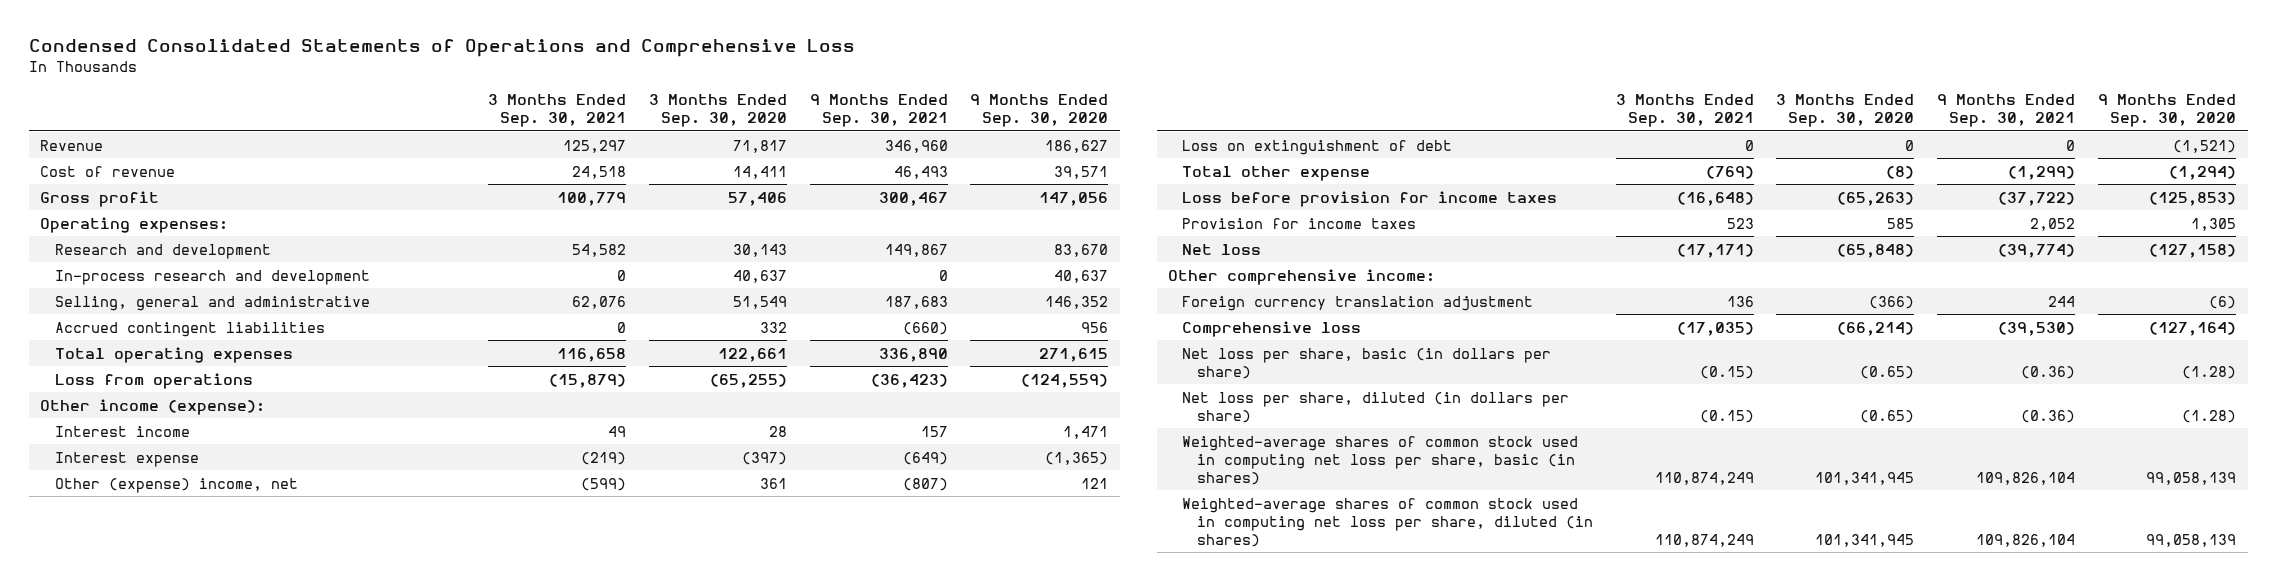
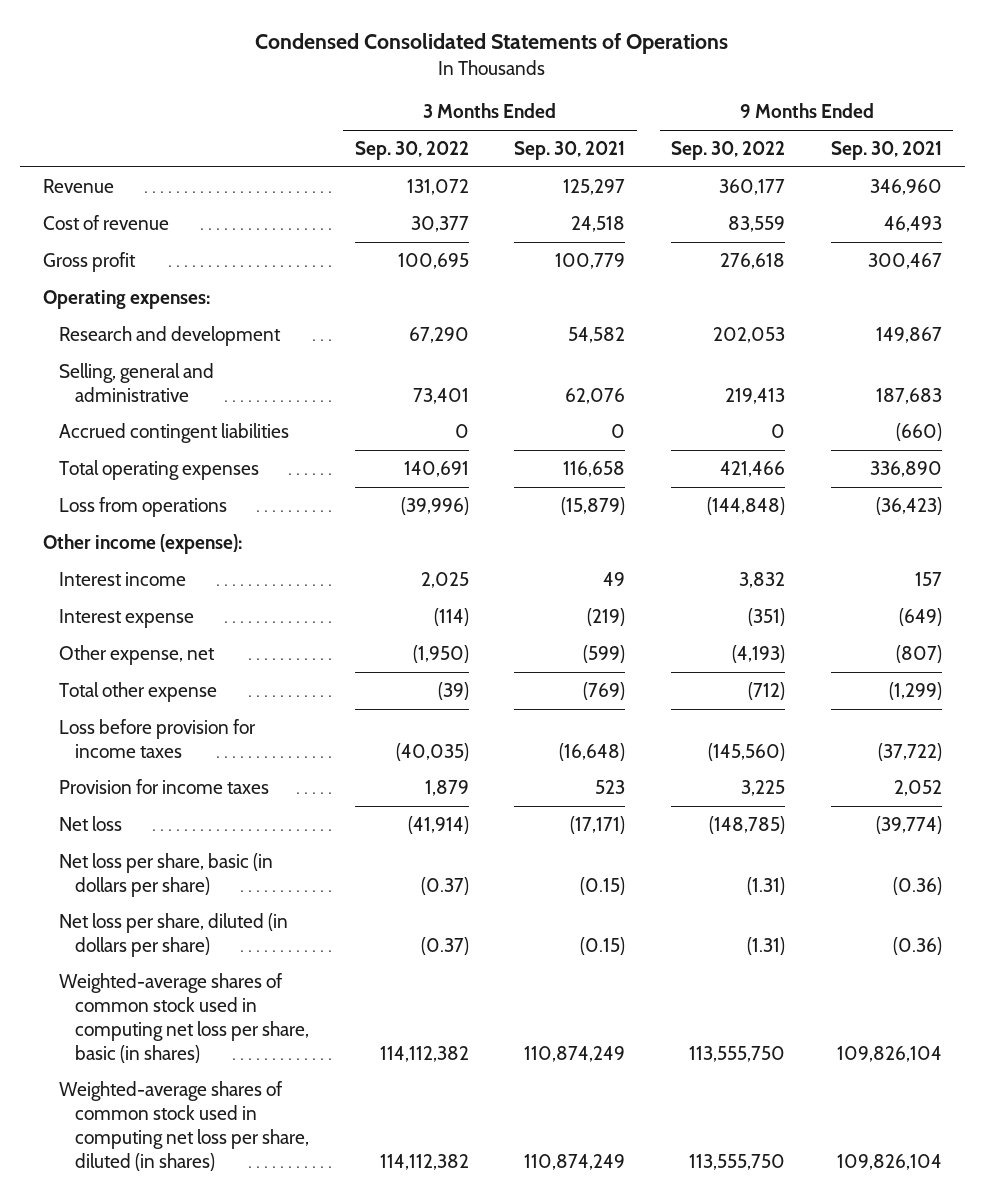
[28,38,855,57] Condensed Consolidated Statements of Operations and Comprehensive Loss -> [255,33,729,55] Condensed Consolidated Statements of Operations
[648,93,787,127] 3 Months Ended Sep. 30, 2020 -> none
[970,93,1109,127] 9 Months Ended Sep. 30, 2020 -> none
none -> [354,140,469,160] Sep. 30, 2022
none -> [671,140,786,160] Sep. 30, 2022
[54,269,370,285] In-process research and development -> none
[1182,139,1453,155] Loss on extinguishment of debt -> none
[54,477,298,493] Other (expense) income, net -> [58,644,215,665] Other expense, net
[1168,268,1436,285] Other comprehensive income: -> none
[1182,295,1534,311] Foreign currency translation adjustment -> none
[1182,320,1362,337] Comprehensive loss -> none

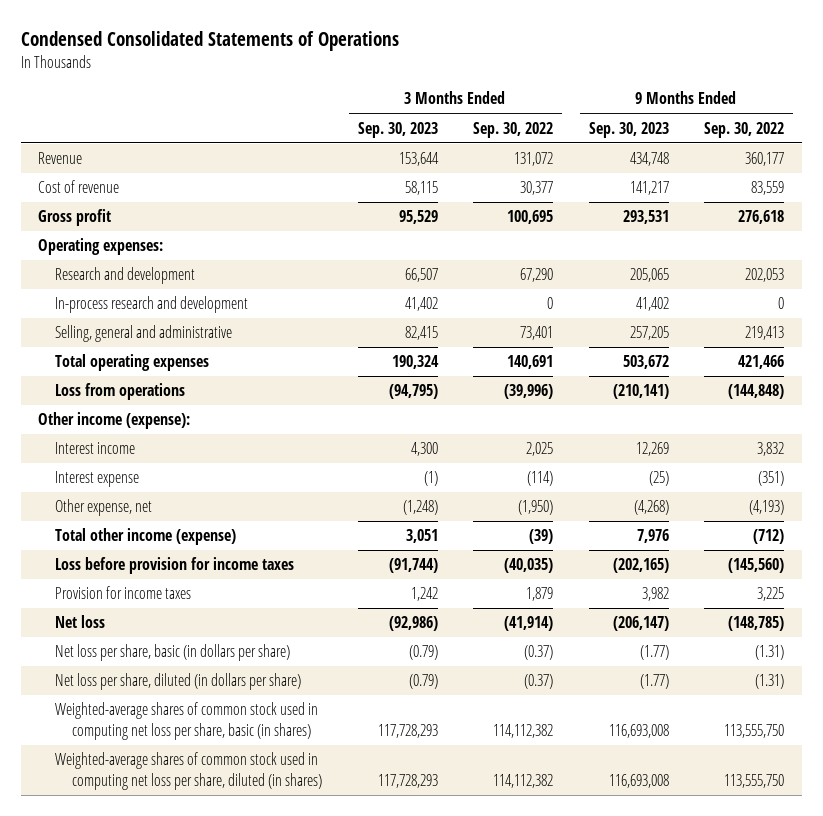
[514,140,626,160] Sep. 30, 2021 -> none
[830,140,942,160] Sep. 30, 2021 -> none
none -> [357,121,438,138] Sep. 30, 2023
none -> [588,121,669,138] Sep. 30, 2023
none -> [55,296,249,314] In-process research and development
[58,422,289,443] Accrued contingent liabilities -> none
[58,681,217,702] Total other expense -> [55,528,237,546] Total other income (expense)

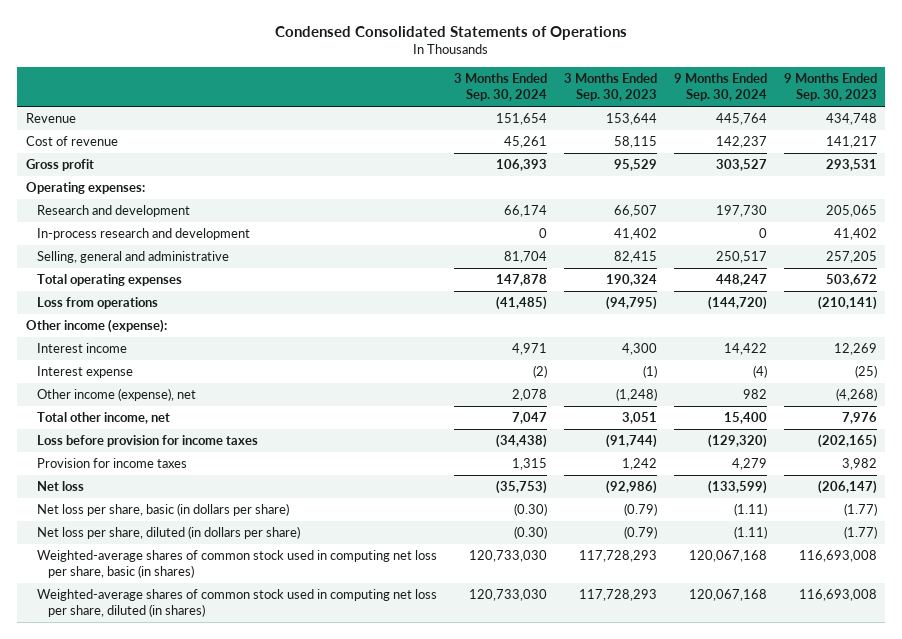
[473,121,554,138] Sep. 30, 2022 -> none
[704,121,785,138] Sep. 30, 2022 -> none
none -> [453,72,547,102] 3 Months Ended Sep. 30, 2024
none -> [673,72,767,102] 9 Months Ended Sep. 30, 2024
[55,499,153,517] Other expense, net -> [36,387,196,401] Other income (expense), net
[55,528,237,546] Total other income (expense) -> [36,411,170,424] Total other income, net

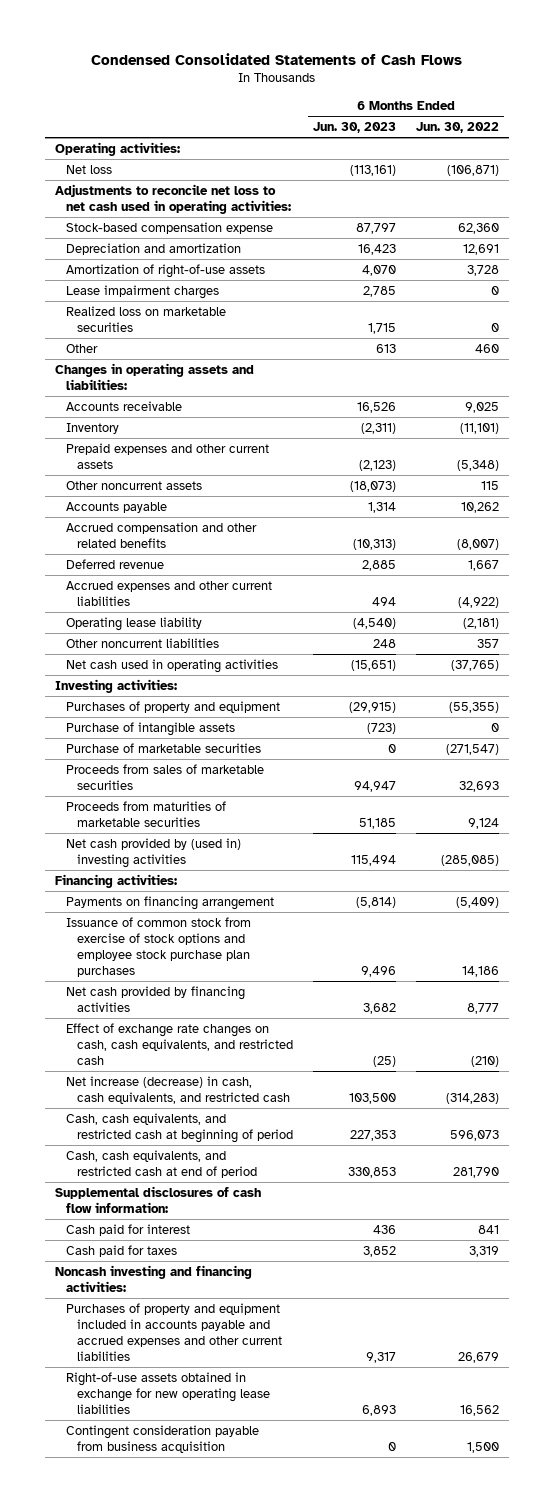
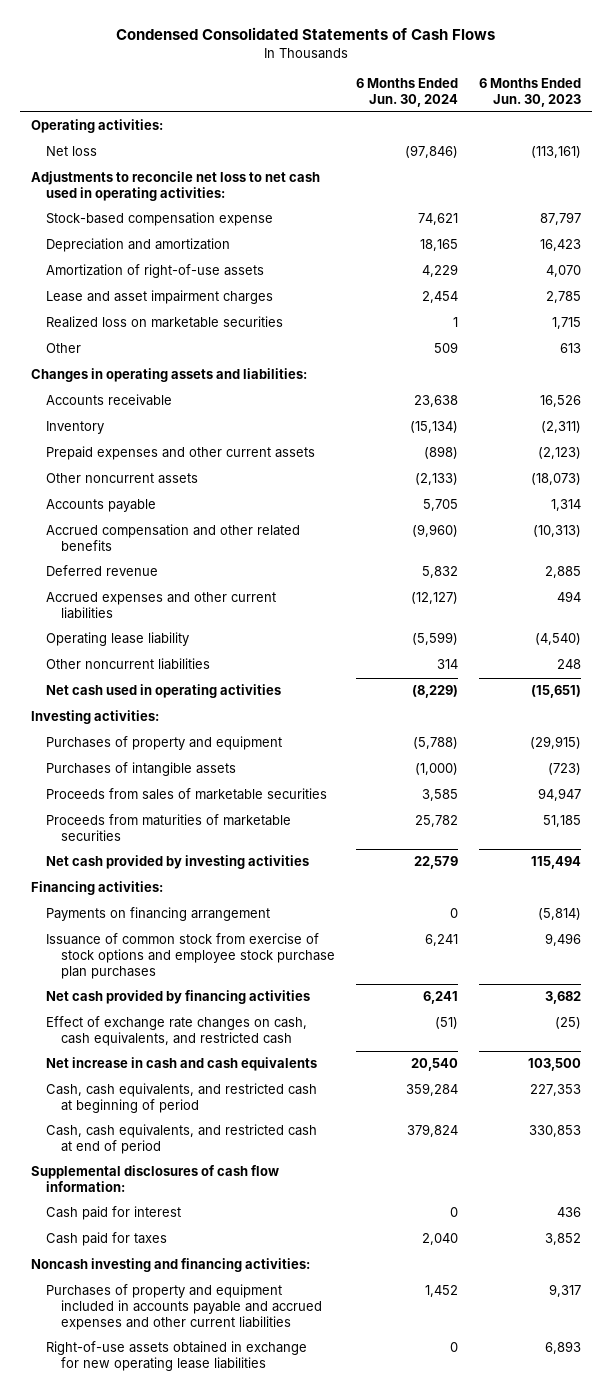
[416,122,500,134] Jun. 30, 2022 -> none
none -> [356,77,459,107] 6 Months Ended Jun. 30, 2024
[65,284,219,299] Lease impairment charges -> [45,290,273,305] Lease and asset impairment charges
[65,742,261,753] Purchase of marketable securities -> none
[65,721,235,736] Purchase of intangible assets -> [45,762,236,777] Purchases of intangible assets
[65,837,241,869] Net cash provided by (used in) investing activities -> [45,855,309,870] Net cash provided by investing activities
[65,1075,291,1105] Net increase (decrease) in cash, cash equivalents, and restricted cash -> [45,1057,317,1072] Net increase in cash and cash equivalents
[65,1424,259,1454] Contingent consideration payable from business acquisition -> none

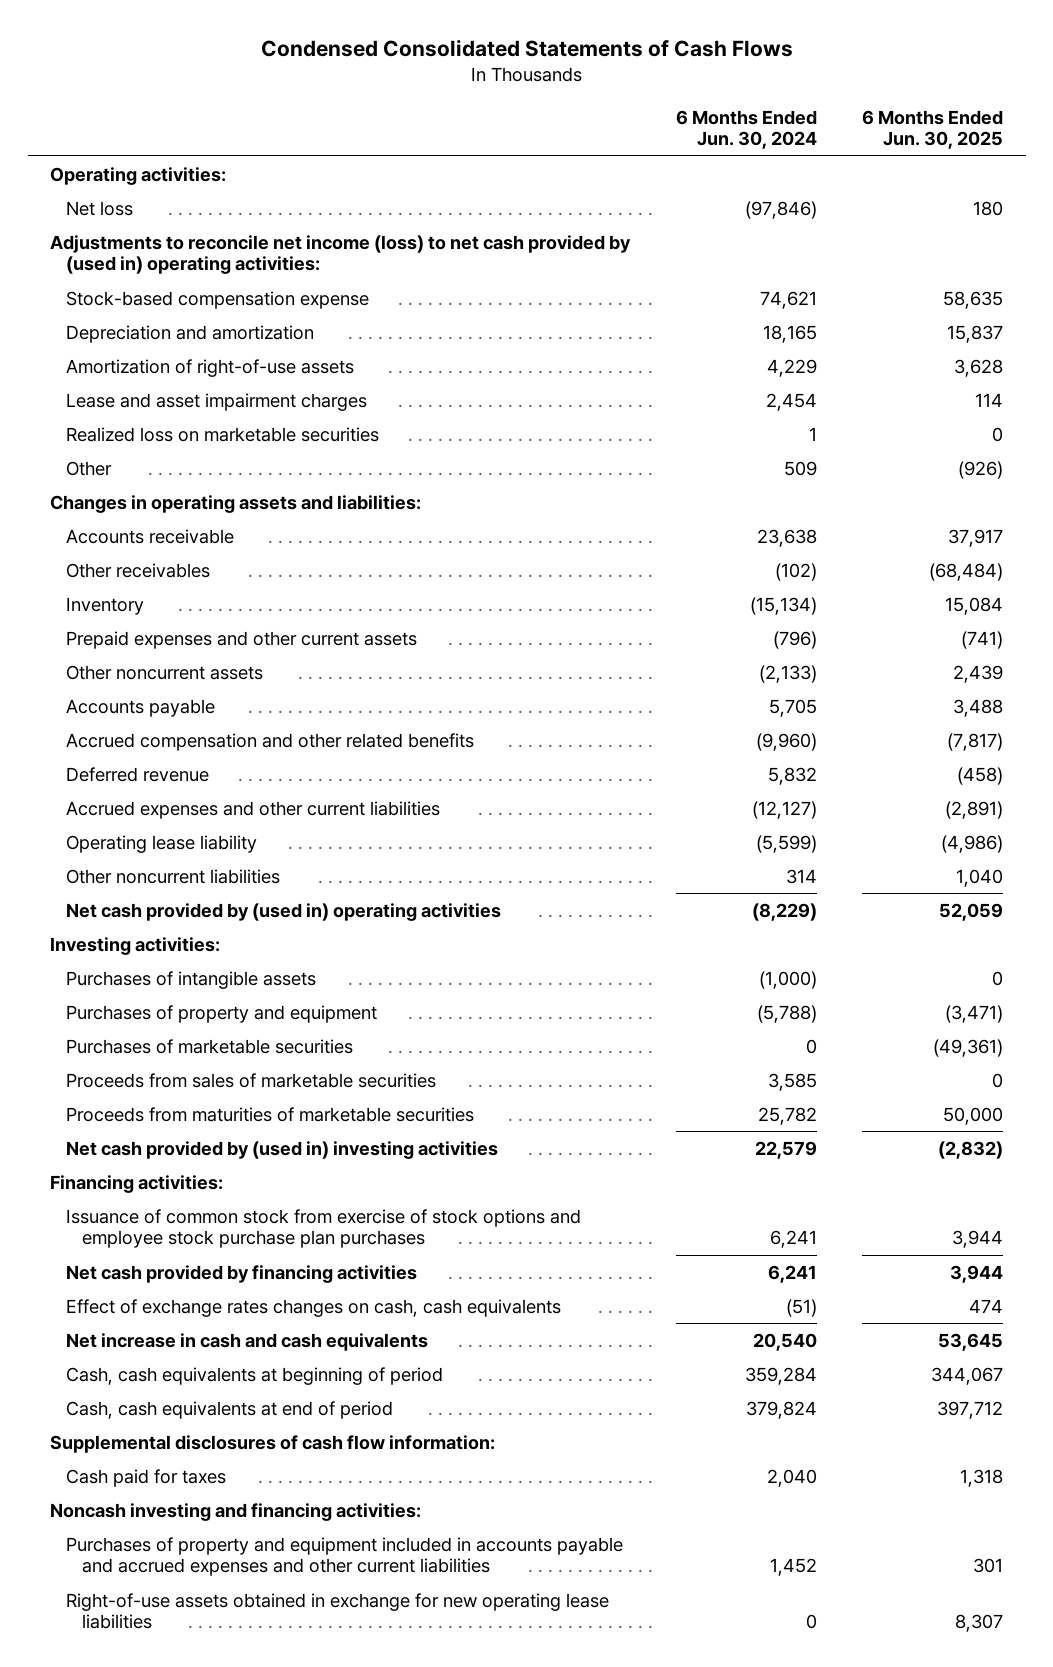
[479,77,582,107] 6 Months Ended Jun. 30, 2023 -> none
none -> [862,109,1004,150] 6 Months Ended Jun. 30, 2025
[31,171,321,202] Adjustments to reconcile net loss to net cash used in operating activities: -> [50,234,632,275] Adjustments to reconcile net income (loss) to net cash provided by (used in) operating activities:
none -> [66,562,211,578] Other receivables
[424,446,459,460] (898) -> [772,630,817,649] (796)
[45,684,281,699] Net cash used in operating activities -> [66,902,502,921] Net cash provided by (used in) operating activities
[45,736,282,751] Purchases of property and equipment -> [66,1004,378,1023] Purchases of property and equipment
none -> [66,1038,354,1054] Purchases of marketable securities
[45,855,309,870] Net cash provided by investing activities -> [66,1140,499,1159] Net cash provided by (used in) investing activities
[45,907,270,922] Payments on financing arrangement -> none
[45,1016,307,1047] Effect of exchange rate changes on cash, cash equivalents, and restricted cash -> [66,1298,562,1317] Effect of exchange rates changes on cash, cash equivalents
[45,1083,317,1114] Cash, cash equivalents, and restricted cash at beginning of period -> [66,1366,444,1385] Cash, cash equivalents at beginning of period
[45,1124,317,1155] Cash, cash equivalents, and restricted cash at end of period -> [66,1400,394,1419] Cash, cash equivalents at end of period
[45,1206,181,1221] Cash paid for interest -> none

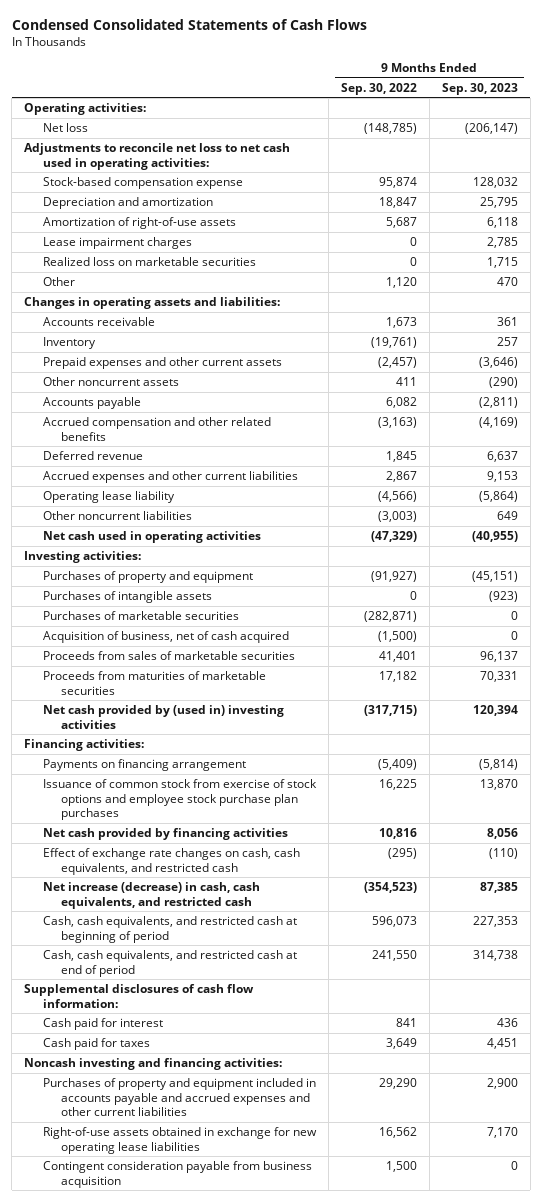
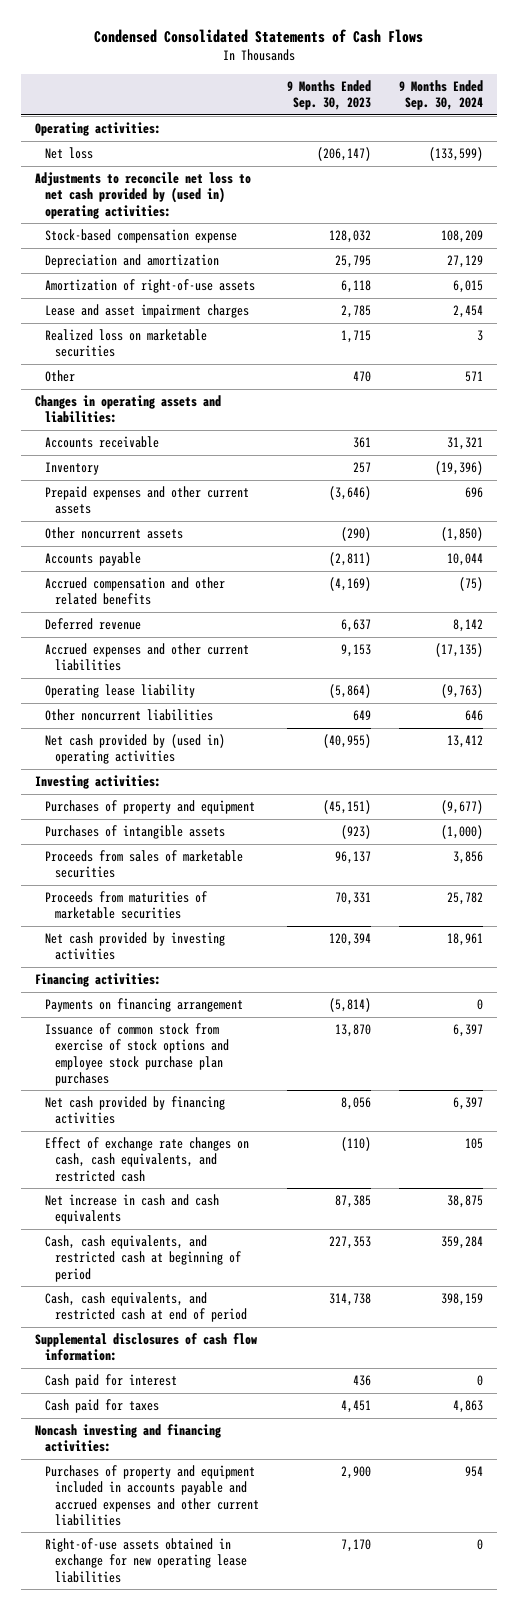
[340,82,417,95] Sep. 30, 2022 -> none
none -> [399,79,484,110] 9 Months Ended Sep. 30, 2024
[24,143,291,170] Adjustments to reconcile net loss to net cash used in operating activities: -> [34,172,251,219] Adjustments to reconcile net loss to net cash provided by (used in) operating activities:
[42,237,192,250] Lease impairment charges -> [44,304,249,319] Lease and asset impairment charges
[42,531,261,544] Net cash used in operating activities -> [44,734,225,765] Net cash provided by (used in) operating activities
[42,611,239,621] Purchases of marketable securities -> none
[42,631,289,644] Acquisition of business, net of cash acquired -> none
[42,705,284,729] Net cash provided by (used in) investing activities -> [44,932,225,961] Net cash provided by investing activities
[42,882,260,909] Net increase (decrease) in cash, cash equivalents, and restricted cash -> [44,1194,219,1225] Net increase in cash and cash equivalents
[42,1161,312,1188] Contingent consideration payable from business acquisition -> none

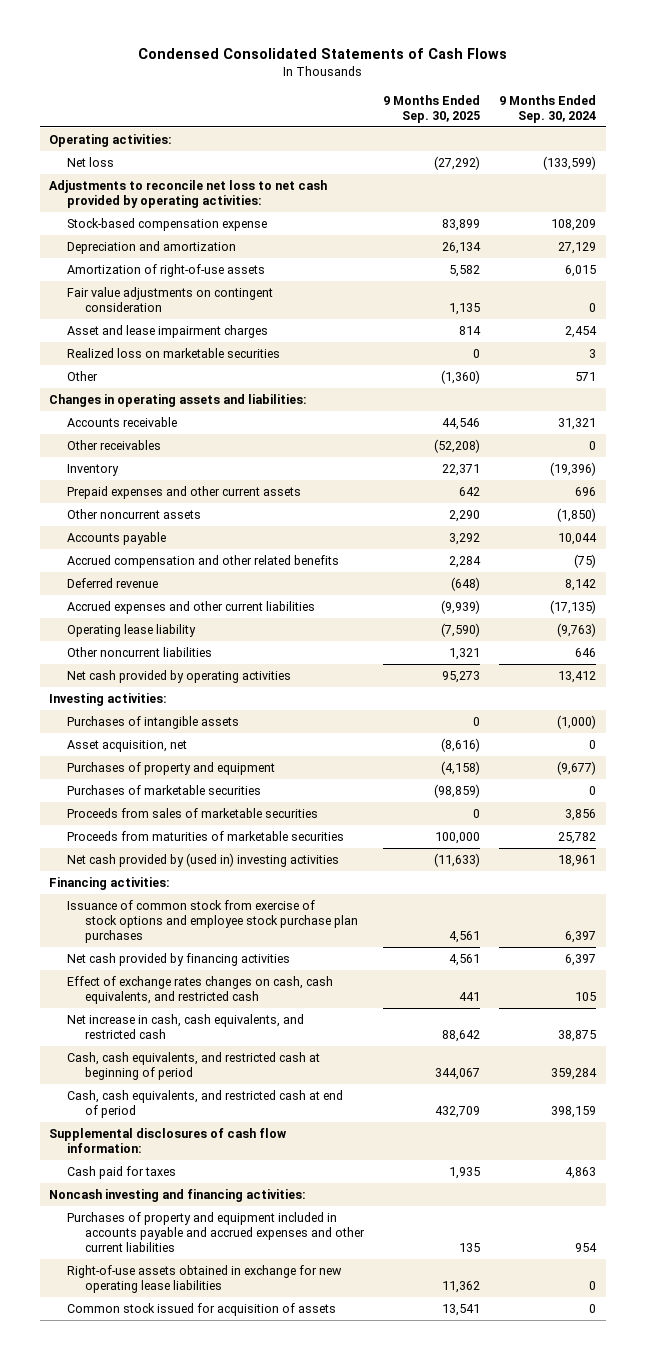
[287,79,372,110] 9 Months Ended Sep. 30, 2023 -> none
none -> [382,94,480,123] 9 Months Ended Sep. 30, 2025
[34,172,251,219] Adjustments to reconcile net loss to net cash provided by (used in) operating activities: -> [49,180,328,208] Adjustments to reconcile net loss to net cash provided by operating activities:
none -> [67,287,274,312] Fair value adjustments on contingent consideration
[44,304,249,319] Lease and asset impairment charges -> [67,325,269,339] Asset and lease impairment charges
none -> [67,440,162,451] Other receivables
[44,734,225,765] Net cash provided by (used in) operating activities -> [67,670,292,684] Net cash provided by operating activities
none -> [67,740,188,753] Asset acquisition, net
[44,800,255,815] Purchases of property and equipment -> [67,762,276,776] Purchases of property and equipment
none -> [67,785,262,796] Purchases of marketable securities
[44,932,225,961] Net cash provided by investing activities -> [67,853,340,868] Net cash provided by (used in) investing activities
[44,998,243,1013] Payments on financing arrangement -> none
[44,1137,249,1182] Effect of exchange rate changes on cash, cash equivalents, and restricted cash -> [67,976,334,1004] Effect of exchange rates changes on cash, cash equivalents, and restricted cash
[44,1194,219,1225] Net increase in cash and cash equivalents -> [67,1014,305,1039] Net increase in cash, cash equivalents, and restricted cash
[44,1374,177,1389] Cash paid for interest -> none
none -> [67,1303,337,1317] Common stock issued for acquisition of assets

